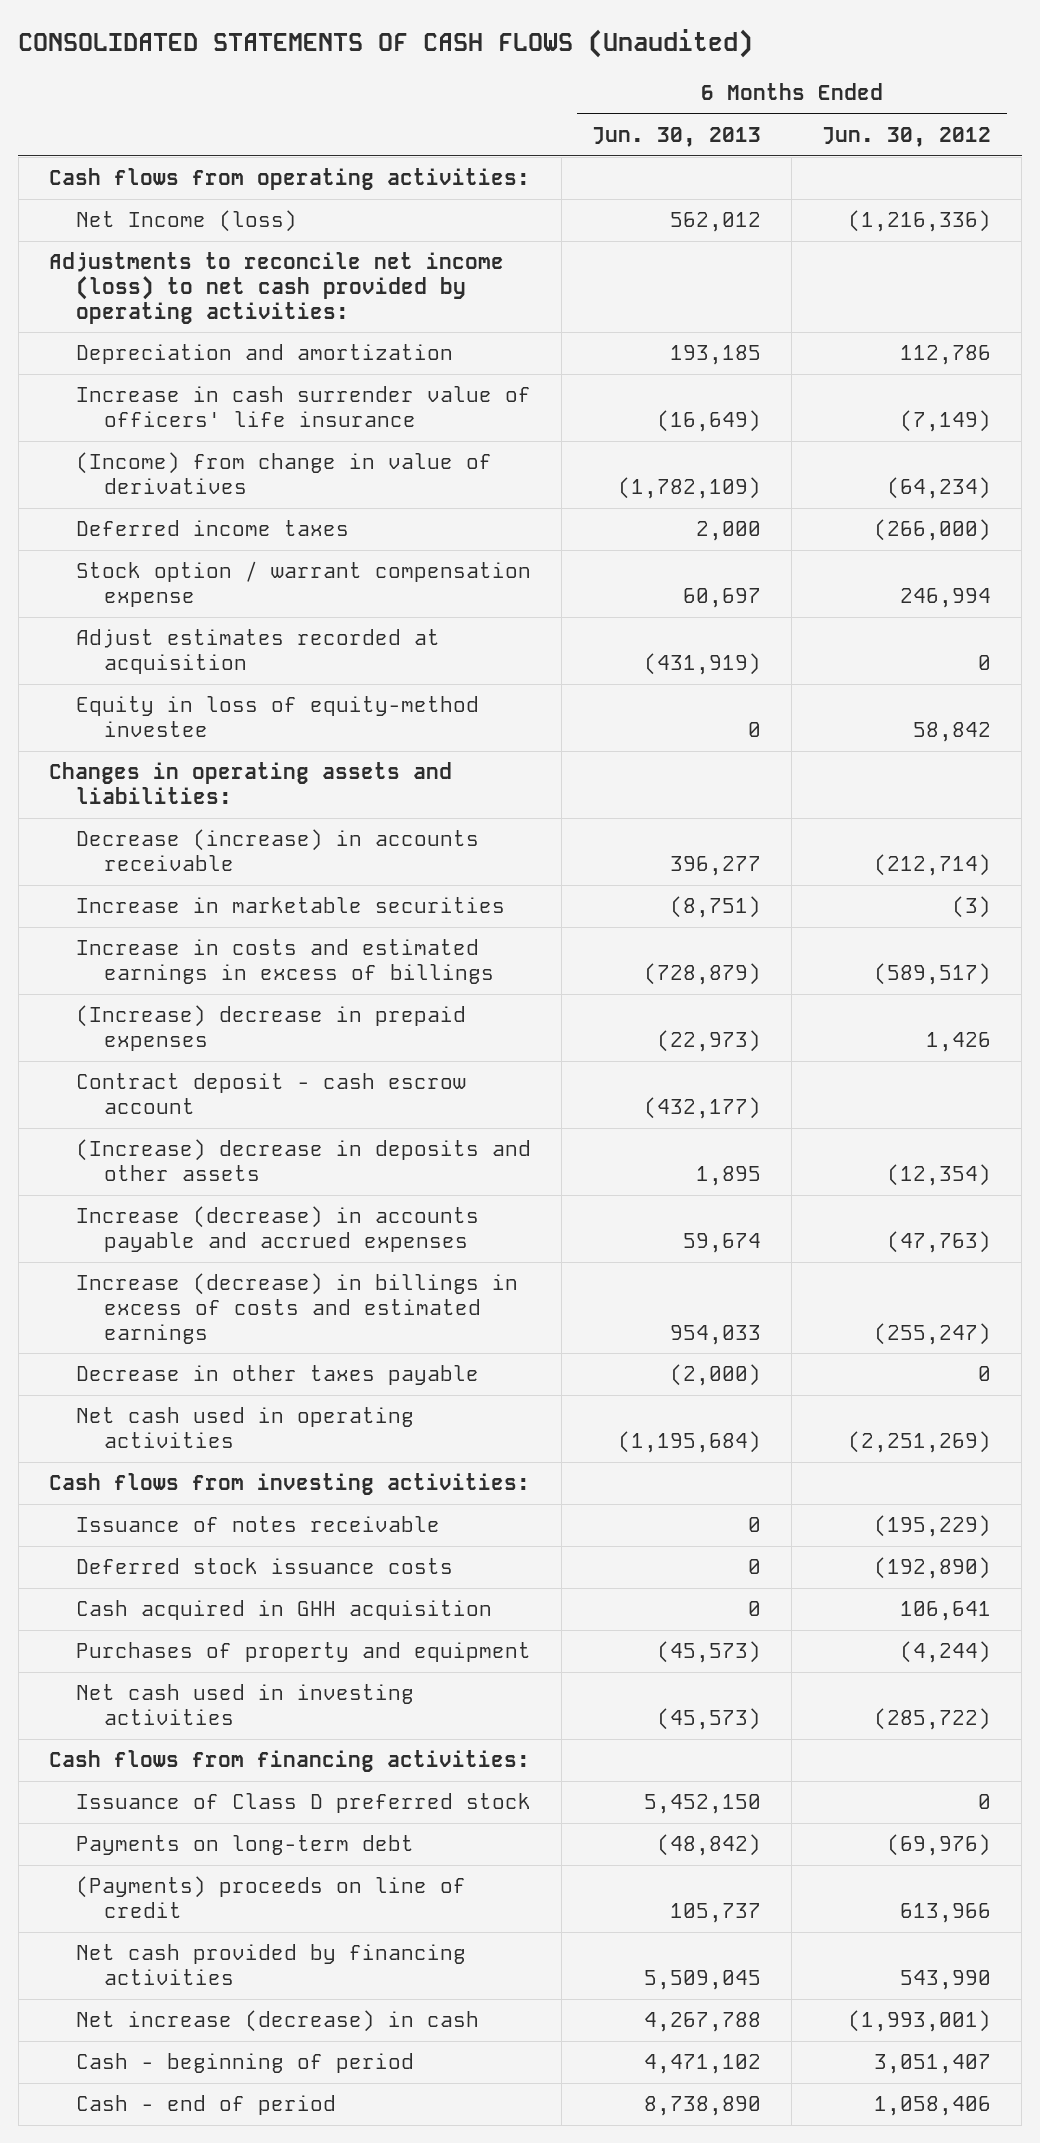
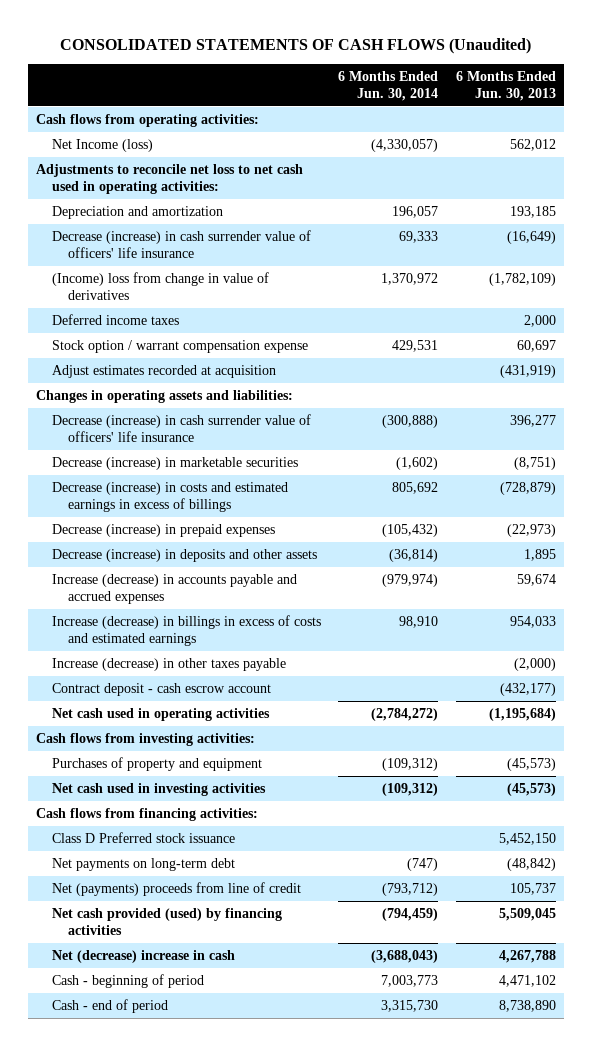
[822,127,992,148] Jun. 30, 2012 -> none
none -> [338,70,439,101] 6 Months Ended Jun. 30, 2014
[48,252,504,324] Adjustments to reconcile net income (loss) to net cash provided by operating activities: -> [36,164,304,195] Adjustments to reconcile net loss to net cash used in operating activities:
[76,386,532,428] Increase in cash surrender value of officers' life insurance -> [52,230,312,259] Decrease (increase) in cash surrender value of officers' life insurance
[76,452,493,495] (Income) from change in value of derivatives -> [52,272,270,301] (Income) loss from change in value of derivatives
[76,696,480,738] Equity in loss of equity-method investee -> none
[76,829,480,872] Decrease (increase) in accounts receivable -> [52,414,312,443] Decrease (increase) in cash surrender value of officers' life insurance
[76,897,506,914] Increase in marketable securities -> [52,457,299,471] Decrease (increase) in marketable securities
[76,939,495,985] Increase in costs and estimated earnings in excess of billings -> [52,482,289,513] Decrease (increase) in costs and estimated earnings in excess of billings
[76,1005,467,1052] (Increase) decrease in prepaid expenses -> [52,524,276,538] Decrease (increase) in prepaid expenses
[76,1139,532,1182] (Increase) decrease in deposits and other assets -> [52,549,318,563] Decrease (increase) in deposits and other assets
[76,1365,480,1386] Decrease in other taxes payable -> [52,658,287,672] Increase (decrease) in other taxes payable
[76,1073,467,1115] Contract deposit - cash escrow account -> [52,683,272,697] Contract deposit - cash escrow account
[76,1516,441,1533] Issuance of notes receivable -> none
[76,1558,454,1575] Deferred stock issuance costs -> none
[76,1600,493,1621] Cash acquired in GHH acquisition -> none
[76,1793,532,1814] Issuance of Class D preferred stock -> [52,832,236,844] Class D Preferred stock issuance
[76,1835,415,1856] Payments on long-term debt -> [52,858,236,872] Net payments on long-term debt
[76,1876,467,1919] (Payments) proceeds on line of credit -> [52,882,302,897] Net (payments) proceeds from line of credit
[76,1944,467,1986] Net cash provided by financing activities -> [52,908,283,936] Net cash provided (used) by financing activities
[76,2010,480,2033] Net increase (decrease) in cash -> [52,950,236,964] Net (decrease) increase in cash

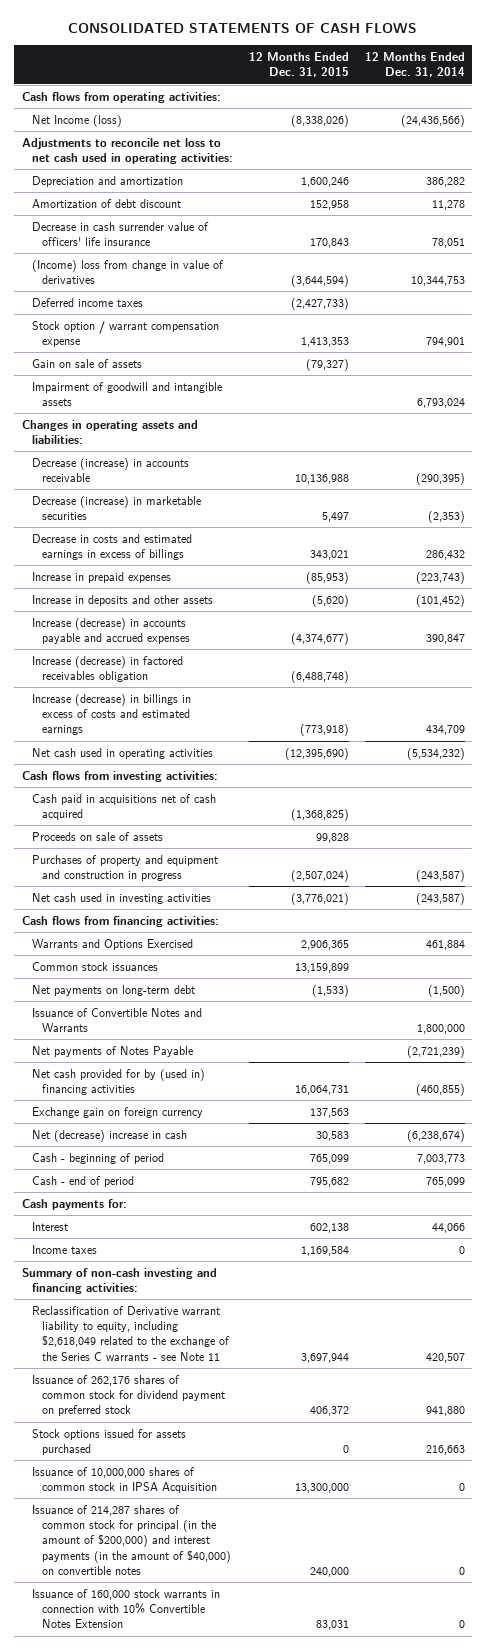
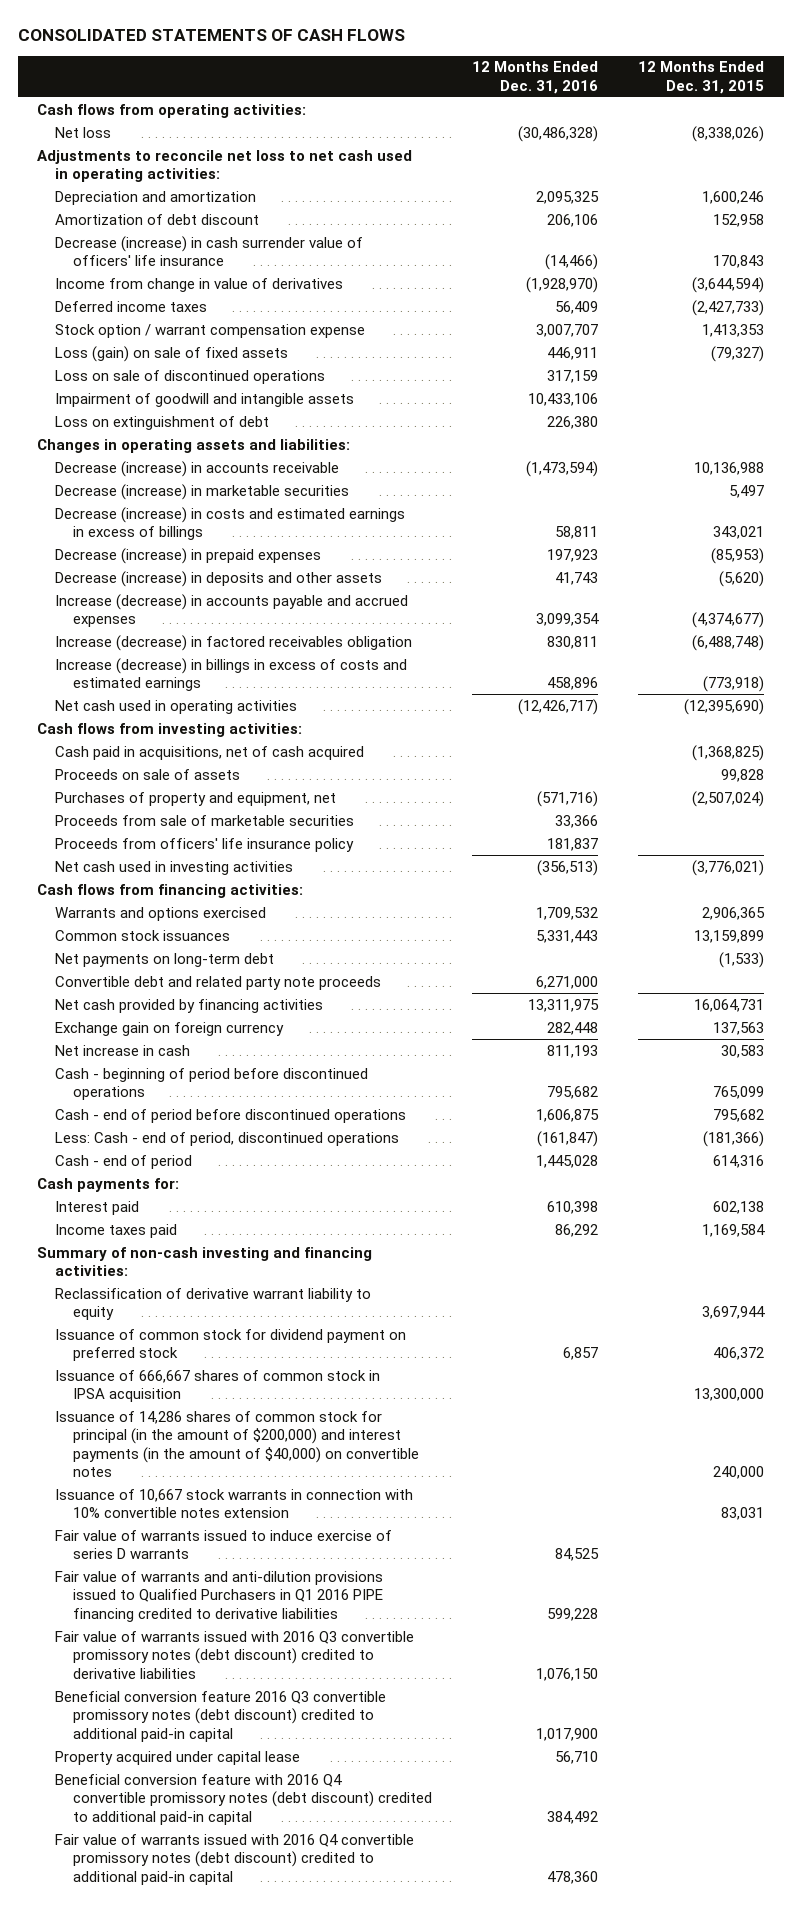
[364,52,465,78] 12 Months Ended Dec. 31, 2014 -> none
none -> [472,61,599,94] 12 Months Ended Dec. 31, 2016
[32,114,123,127] Net Income (loss) -> [55,126,112,138] Net loss
[32,221,210,247] Decrease in cash surrender value of officers' life insurance -> [55,235,364,267] Decrease (increase) in cash surrender value of officers' life insurance
[32,259,225,285] (Income) loss from change in value of derivatives -> [55,277,344,292] Income from change in value of derivatives
[32,358,143,368] Gain on sale of assets -> [55,345,289,362] Loss (gain) on sale of fixed assets
none -> [55,369,326,384] Loss on sale of discontinued operations
none -> [55,415,270,430] Loss on extinguishment of debt
[32,533,193,561] Decrease in costs and estimated earnings in excess of billings -> [55,506,406,541] Decrease (increase) in costs and estimated earnings in excess of billings
[32,571,172,583] Increase in prepaid expenses -> [55,547,322,564] Decrease (increase) in prepaid expenses
[32,594,214,606] Increase in deposits and other assets -> [55,570,383,587] Decrease (increase) in deposits and other assets
[32,793,217,821] Cash paid in acquisitions net of cash acquired -> [55,745,365,760] Cash paid in acquisitions, net of cash acquired
[32,854,219,882] Purchases of property and equipment and construction in progress -> [55,791,337,806] Purchases of property and equipment, net
none -> [55,814,355,826] Proceeds from sale of marketable securities
none -> [55,837,355,852] Proceeds from officers' life insurance policy
[32,938,194,950] Warrants and Options Exercised -> [55,906,267,921] Warrants and options exercised
[32,1007,203,1033] Issuance of Convertible Notes and Warrants -> none
[32,1045,194,1057] Net payments of Notes Payable -> none
none -> [55,975,382,990] Convertible debt and related party note proceeds
[32,1068,206,1096] Net cash provided for by (used in) financing activities -> [55,998,324,1013] Net cash provided by financing activities
[32,1129,188,1142] Net (decrease) increase in cash -> [55,1044,191,1056] Net increase in cash
[32,1152,165,1164] Cash - beginning of period -> [55,1067,369,1101] Cash - beginning of period before discontinued operations
none -> [55,1108,407,1123] Cash - end of period before discontinued operations
none -> [55,1131,400,1146] Less: Cash - end of period, discontinued operations
[309,1176,349,1187] 795,682 -> [712,1154,764,1168] 614,316
[32,1221,69,1231] Interest -> [55,1200,140,1215] Interest paid
[32,1244,98,1254] Income taxes -> [55,1223,178,1238] Income taxes paid
[32,1428,187,1456] Stock options issued for assets purchased -> none
[32,1305,231,1361] Reclassification of Derivative warrant liability to equity, including $2,618,049 related to the exchange of the Series C warrants - see Note 11 -> [55,1287,372,1321] Reclassification of derivative warrant liability to equity
[32,1374,226,1417] Issuance of 262,176 shares of common stock for dividend payment on preferred stock -> [55,1328,407,1362] Issuance of common stock for dividend payment on preferred stock
[32,1466,218,1494] Issuance of 10,000,000 shares of common stock in IPSA Acquisition -> [55,1369,381,1403] Issuance of 666,667 shares of common stock in IPSA acquisition
[32,1504,232,1576] Issuance of 214,287 shares of common stock for principal (in the amount of $200,000) and interest payments (in the amount of $40,000) on convertible notes -> [55,1410,420,1477] Issuance of 14,286 shares of common stock for principal (in the amount of $200,000) and interest payments (in the amount of $40,000) on convertible notes
[32,1588,221,1629] Issuance of 160,000 stock warrants in connection with 10% Convertible Notes Extension -> [55,1488,414,1519] Issuance of 10,667 stock warrants in connection with 10% convertible notes extension
none -> [55,1529,393,1560] Fair value of warrants issued to induce exercise of series D warrants
none -> [55,1570,384,1622] Fair value of warrants and anti-dilution provisions issued to Qualified Purchasers in Q1 2016 PIPE financing credited to derivative liabilities
none -> [55,1630,415,1679] Fair value of warrants issued with 2016 Q3 convertible promissory notes (debt discount) credited to derivative liabilities
none -> [55,1690,387,1742] Beneficial conversion feature 2016 Q3 convertible promissory notes (debt discount) credited to additional paid-in capital
none -> [55,1750,301,1765] Property acquired under capital lease
none -> [55,1773,433,1825] Beneficial conversion feature with 2016 Q4 convertible promissory notes (debt discount) credited to additional paid-in capital
none -> [55,1833,415,1885] Fair value of warrants issued with 2016 Q4 convertible promissory notes (debt discount) credited to additional paid-in capital

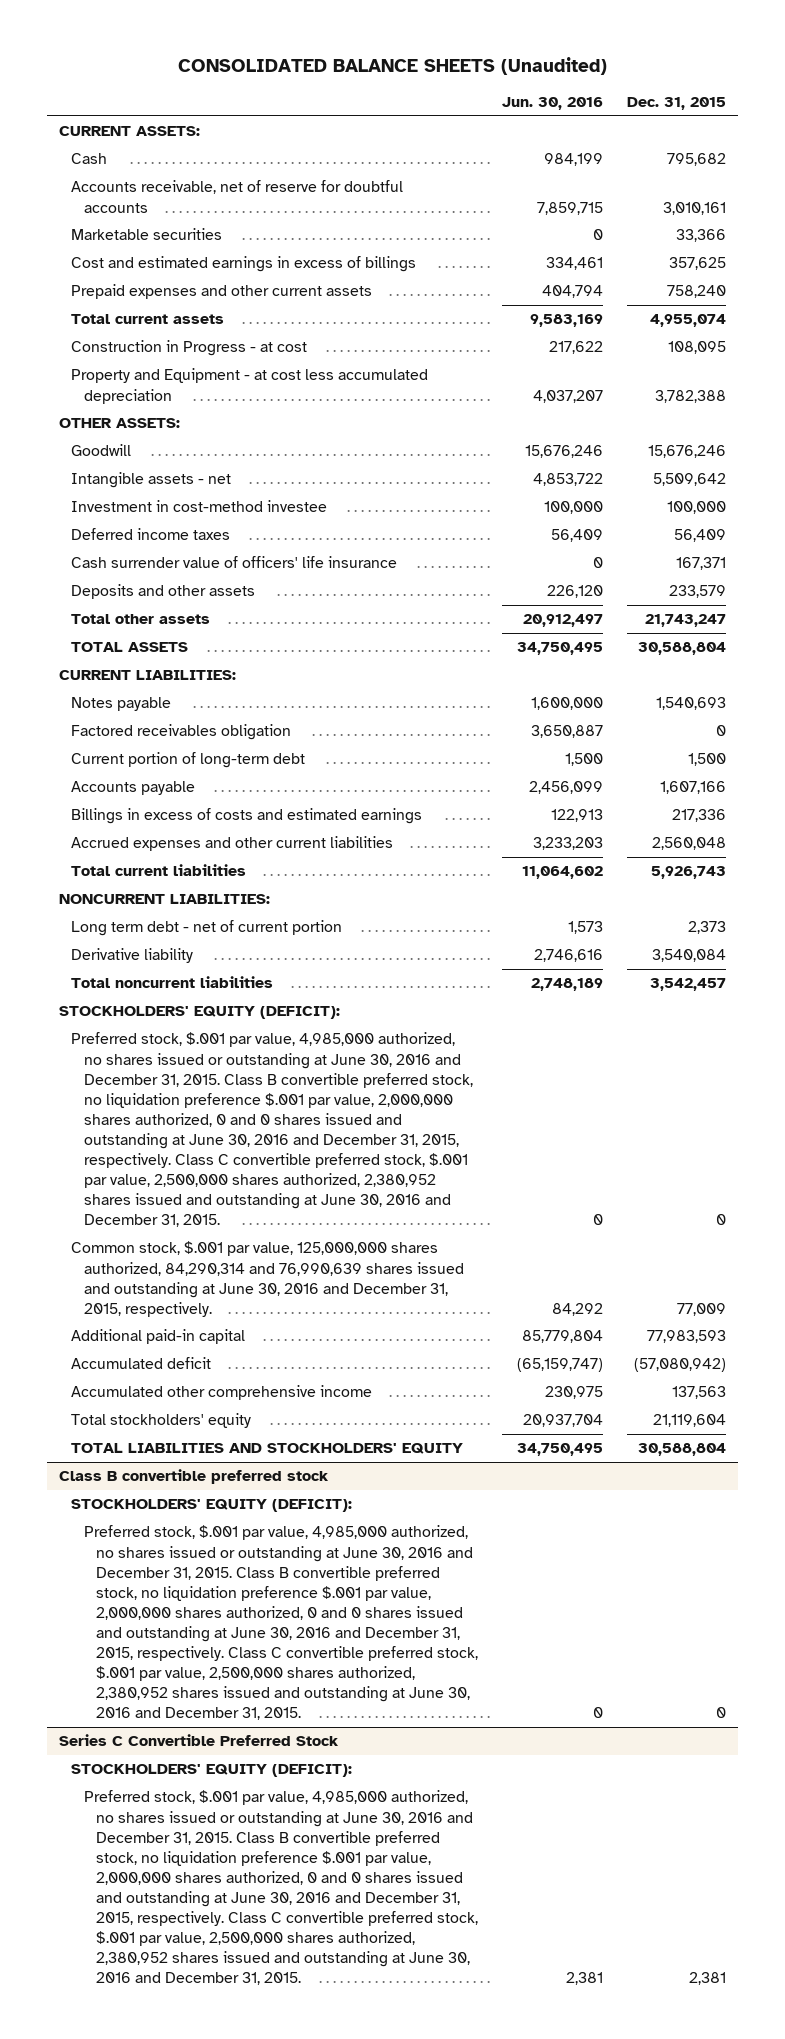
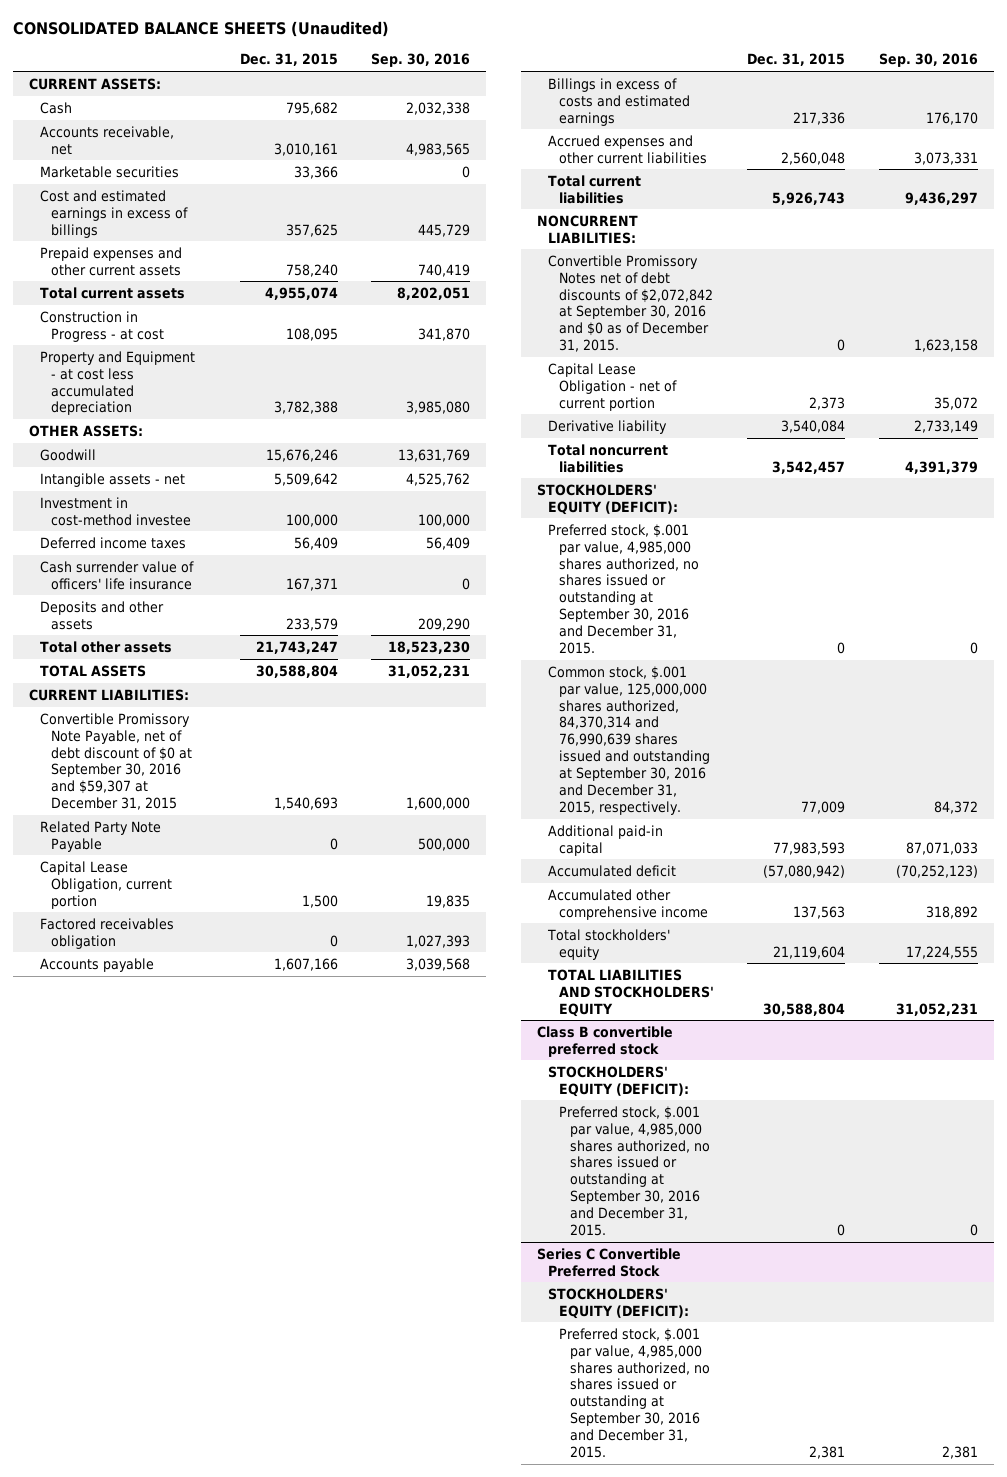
[502,97,604,111] Jun. 30, 2016 -> none
none -> [370,53,470,68] Sep. 30, 2016
[71,180,404,213] Accounts receivable, net of reserve for doubtful accounts -> [40,125,175,155] Accounts receivable, net
[71,697,172,712] Notes payable -> [40,712,193,811] Convertible Promissory Note Payable, net of debt discount of $0 at September 30, 2016 and $59,307 at December 31, 2015
none -> [40,820,162,852] Related Party Note Payable
none -> [40,860,173,909] Capital Lease Obligation, current portion
[71,752,306,769] Current portion of long-term debt -> none
none -> [548,254,714,353] Convertible Promissory Notes net of debt discounts of $2,072,842 at September 30, 2016 and $0 as of December 31, 2015.
[71,920,343,937] Long term debt - net of current portion -> [548,362,678,411] Capital Lease Obligation - net of current portion
[71,1032,473,1228] Preferred stock, $.001 par value, 4,985,000 authorized, no shares issued or outstanding at June 30, 2016 and December 31, 2015. Class B convertible preferred stock, no liquidation preference $.001 par value, 2,000,000 shares authorized, 0 and 0 shares issued and outstanding at June 30, 2016 and December 31, 2015, respectively. Class C convertible preferred stock, $.001 par value, 2,500,000 shares authorized, 2,380,952 shares issued and outstanding at June 30, 2016 and December 31, 2015. -> [548,523,700,654] Preferred stock, $.001 par value, 4,985,000 shares authorized, no shares issued or outstanding at September 30, 2016 and December 31, 2015.
[71,1241,464,1317] Common stock, $.001 par value, 125,000,000 shares authorized, 84,290,314 and 76,990,639 shares issued and outstanding at June 30, 2016 and December 31, 2015, respectively. -> [548,665,711,815] Common stock, $.001 par value, 125,000,000 shares authorized, 84,370,314 and 76,990,639 shares issued and outstanding at September 30, 2016 and December 31, 2015, respectively.
[83,1525,478,1721] Preferred stock, $.001 par value, 4,985,000 authorized, no shares issued or outstanding at June 30, 2016 and December 31, 2015. Class B convertible preferred stock, no liquidation preference $.001 par value, 2,000,000 shares authorized, 0 and 0 shares issued and outstanding at June 30, 2016 and December 31, 2015, respectively. Class C convertible preferred stock, $.001 par value, 2,500,000 shares authorized, 2,380,952 shares issued and outstanding at June 30, 2016 and December 31, 2015. -> [559,1105,711,1236] Preferred stock, $.001 par value, 4,985,000 shares authorized, no shares issued or outstanding at September 30, 2016 and December 31, 2015.
[83,1790,478,1986] Preferred stock, $.001 par value, 4,985,000 authorized, no shares issued or outstanding at June 30, 2016 and December 31, 2015. Class B convertible preferred stock, no liquidation preference $.001 par value, 2,000,000 shares authorized, 0 and 0 shares issued and outstanding at June 30, 2016 and December 31, 2015, respectively. Class C convertible preferred stock, $.001 par value, 2,500,000 shares authorized, 2,380,952 shares issued and outstanding at June 30, 2016 and December 31, 2015. -> [559,1327,711,1458] Preferred stock, $.001 par value, 4,985,000 shares authorized, no shares issued or outstanding at September 30, 2016 and December 31, 2015.

